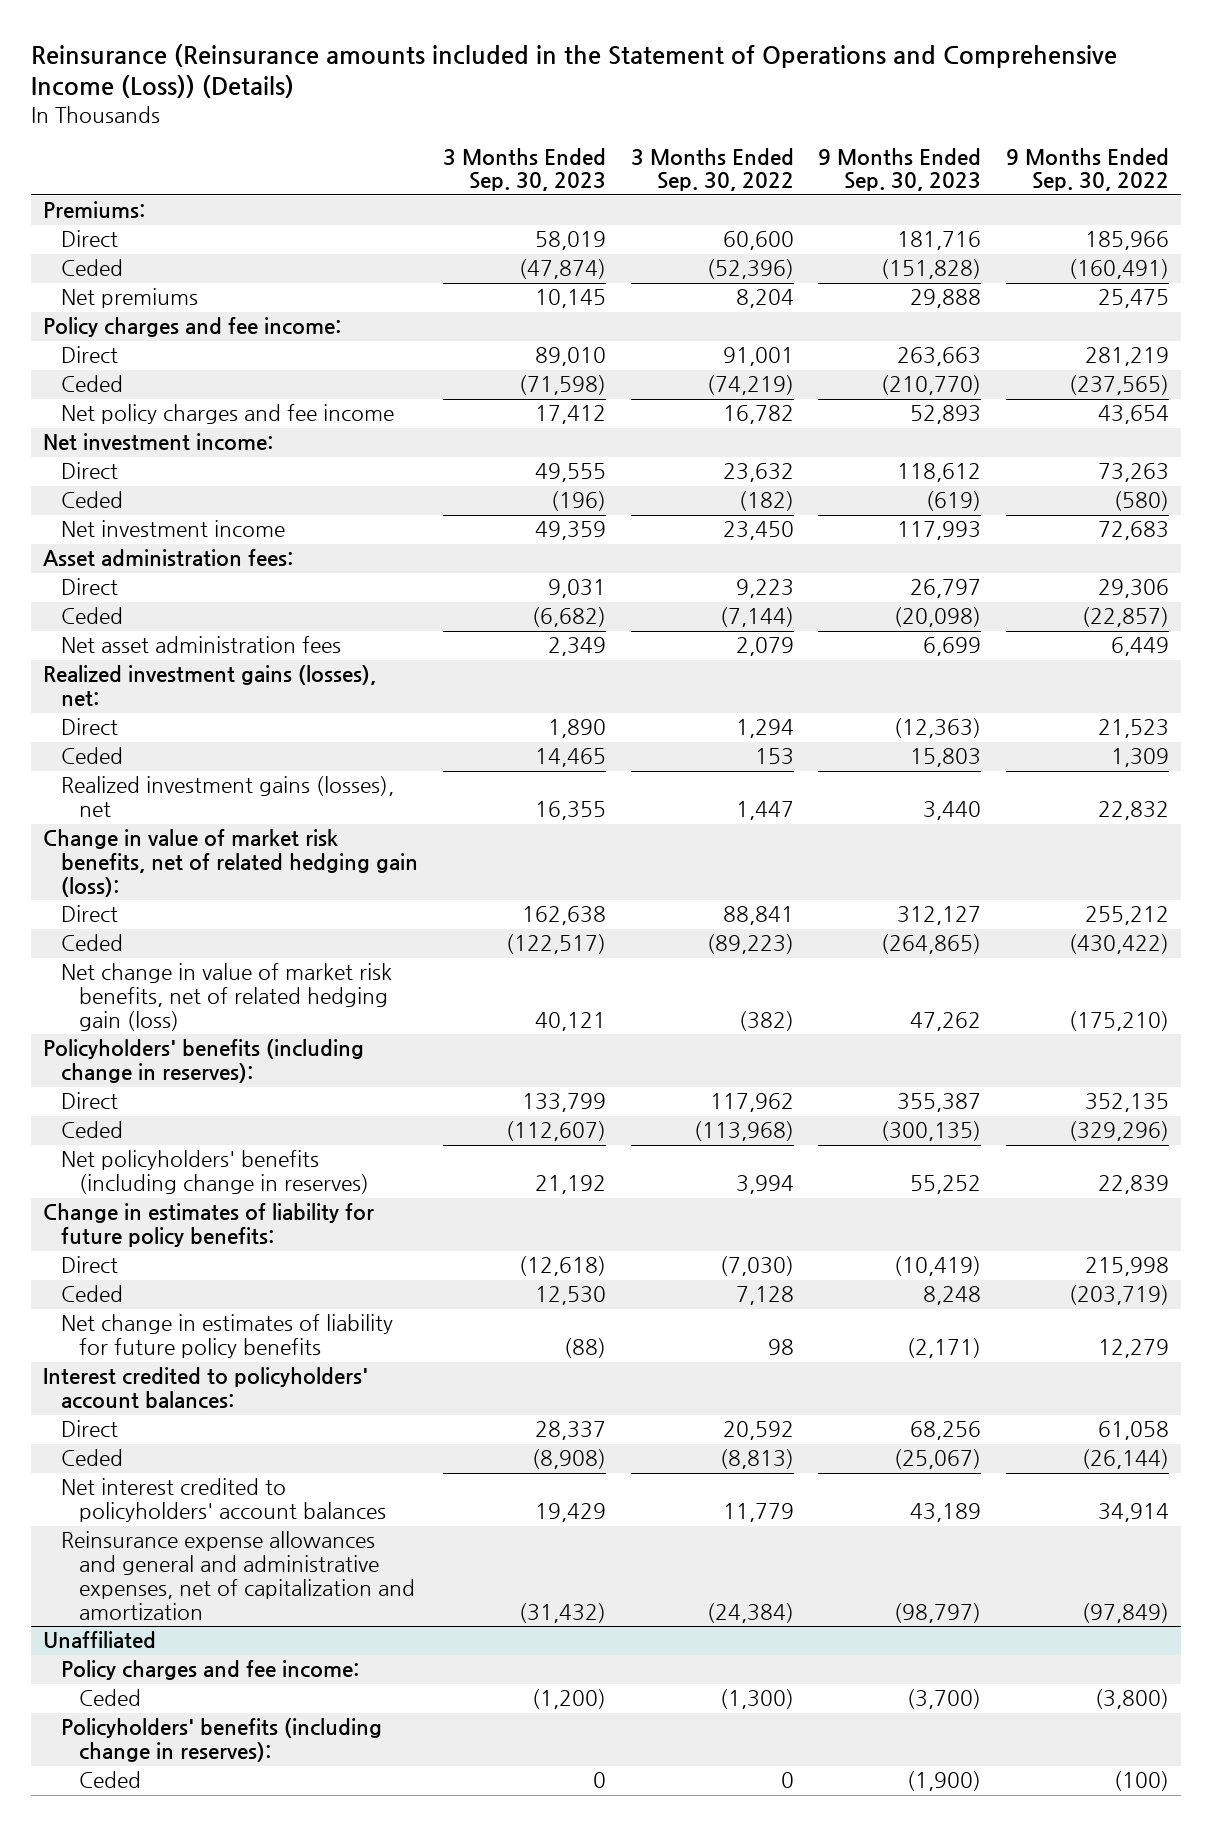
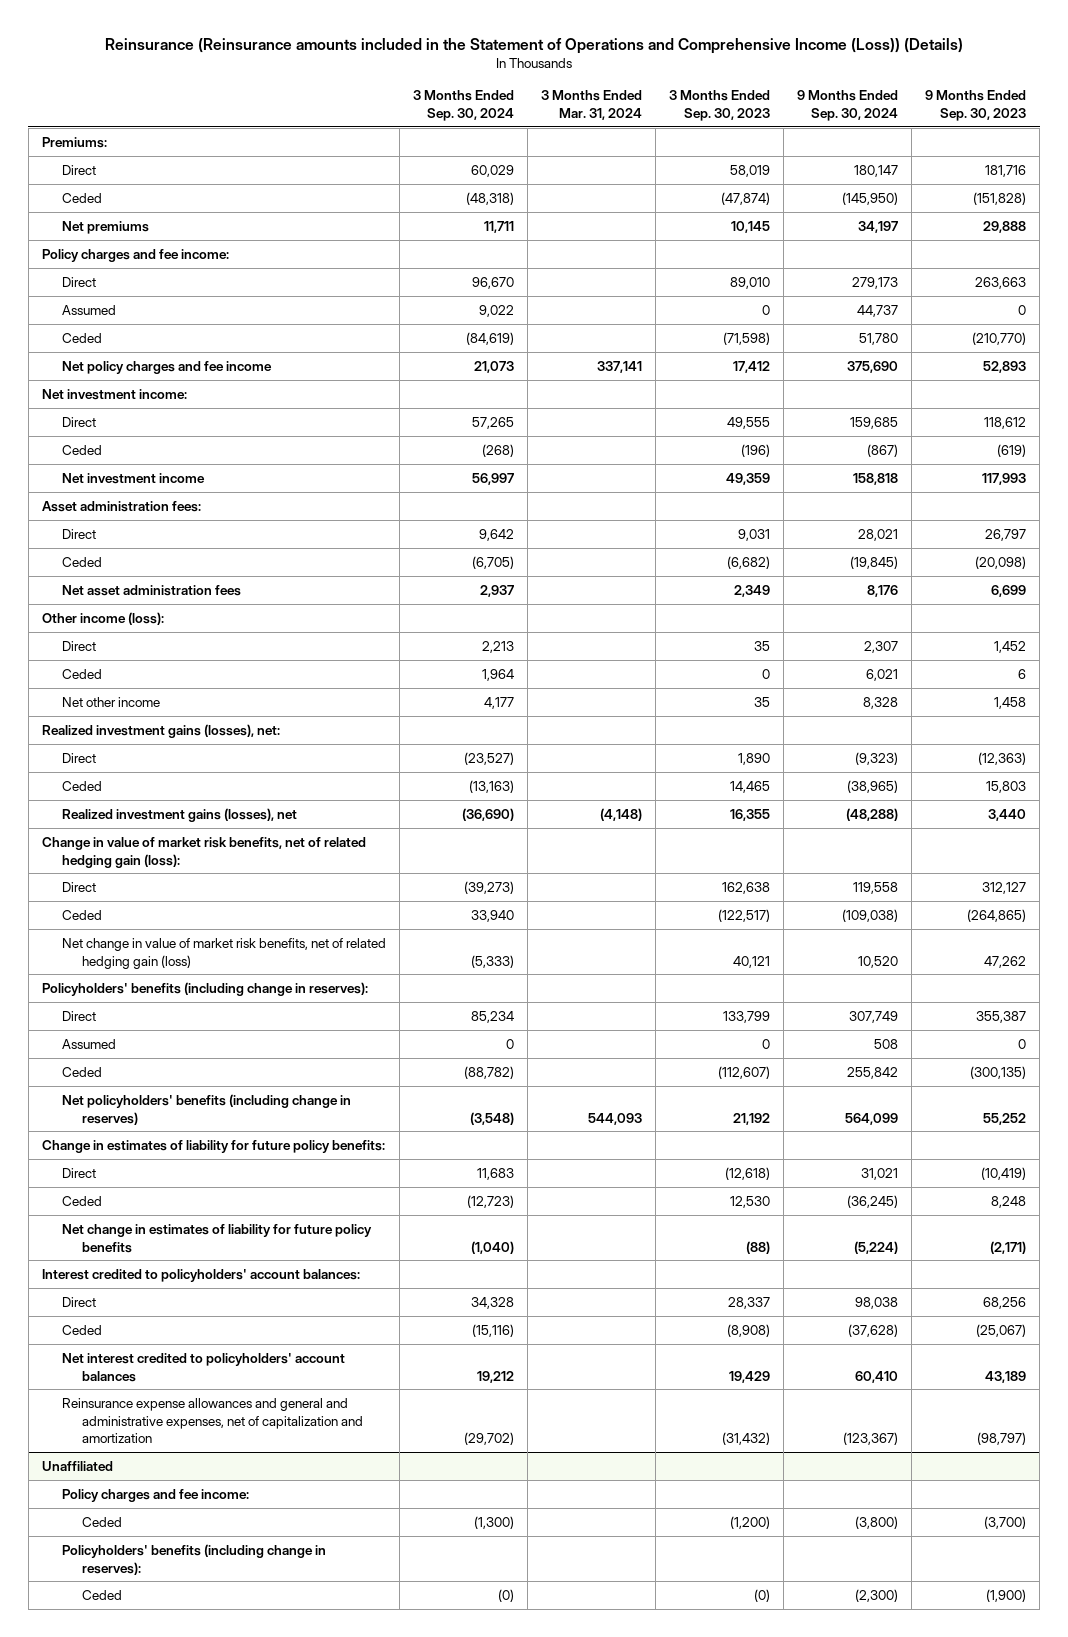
[630,147,794,192] 3 Months Ended Sep. 30, 2022 -> none
[1006,147,1170,192] 9 Months Ended Sep. 30, 2022 -> none
none -> [413,90,515,121] 3 Months Ended Sep. 30, 2024
none -> [541,90,643,120] 3 Months Ended Mar. 31, 2024
none -> [797,90,899,121] 9 Months Ended Sep. 30, 2024
none -> [62,304,117,315] Assumed
none -> [41,611,164,625] Other income (loss):
none -> [62,640,97,651] Direct
none -> [62,668,103,679] Ceded
none -> [62,696,161,707] Net other income
none -> [62,1038,117,1049] Assumed
[593,1772,607,1789] 0 -> [754,1588,771,1602] (0)

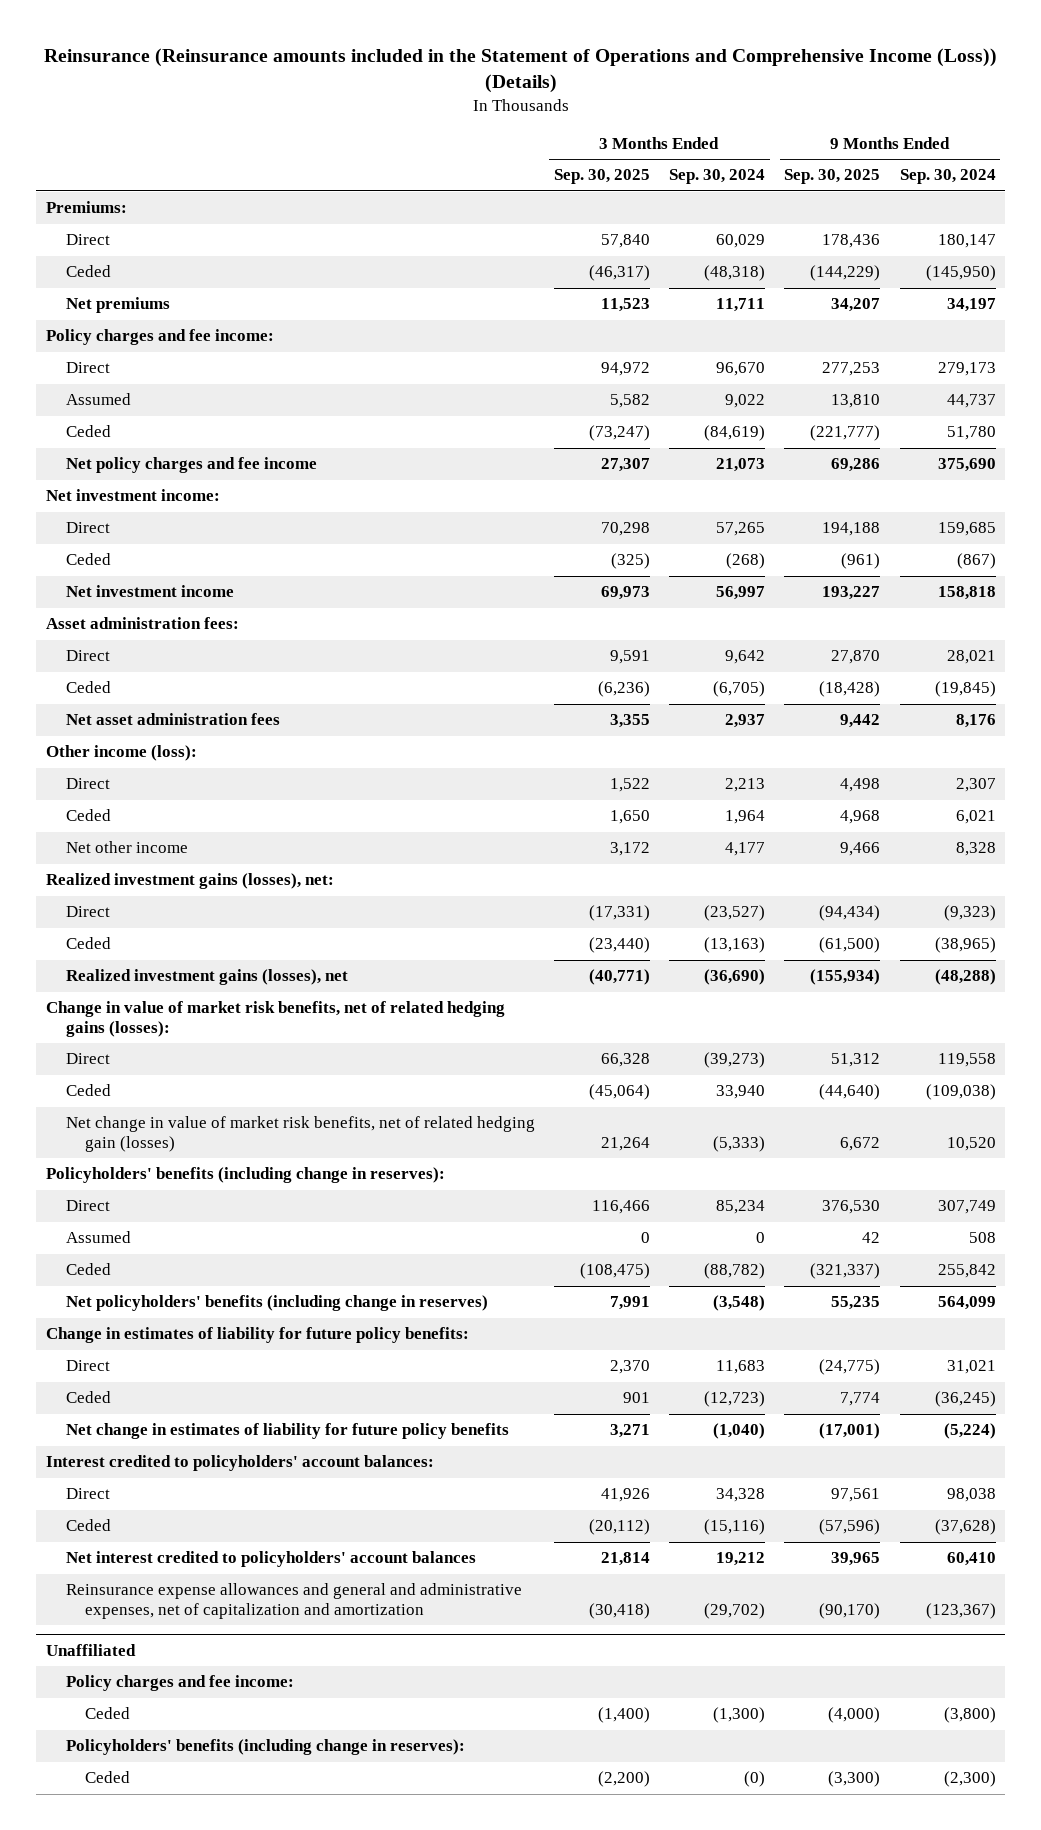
[541,90,643,120] 3 Months Ended Mar. 31, 2024 -> none
[669,90,771,121] 3 Months Ended Sep. 30, 2023 -> none
[925,90,1027,121] 9 Months Ended Sep. 30, 2023 -> none
none -> [553,169,650,185] Sep. 30, 2025
none -> [784,169,881,185] Sep. 30, 2025
[41,836,366,868] Change in value of market risk benefits, net of related hedging gain (loss): -> [45,1001,505,1037] Change in value of market risk benefits, net of related hedging gains (losses):
[62,937,387,969] Net change in value of market risk benefits, net of related hedging gain (loss) -> [65,1116,535,1152] Net change in value of market risk benefits, net of related hedging gain (losses)

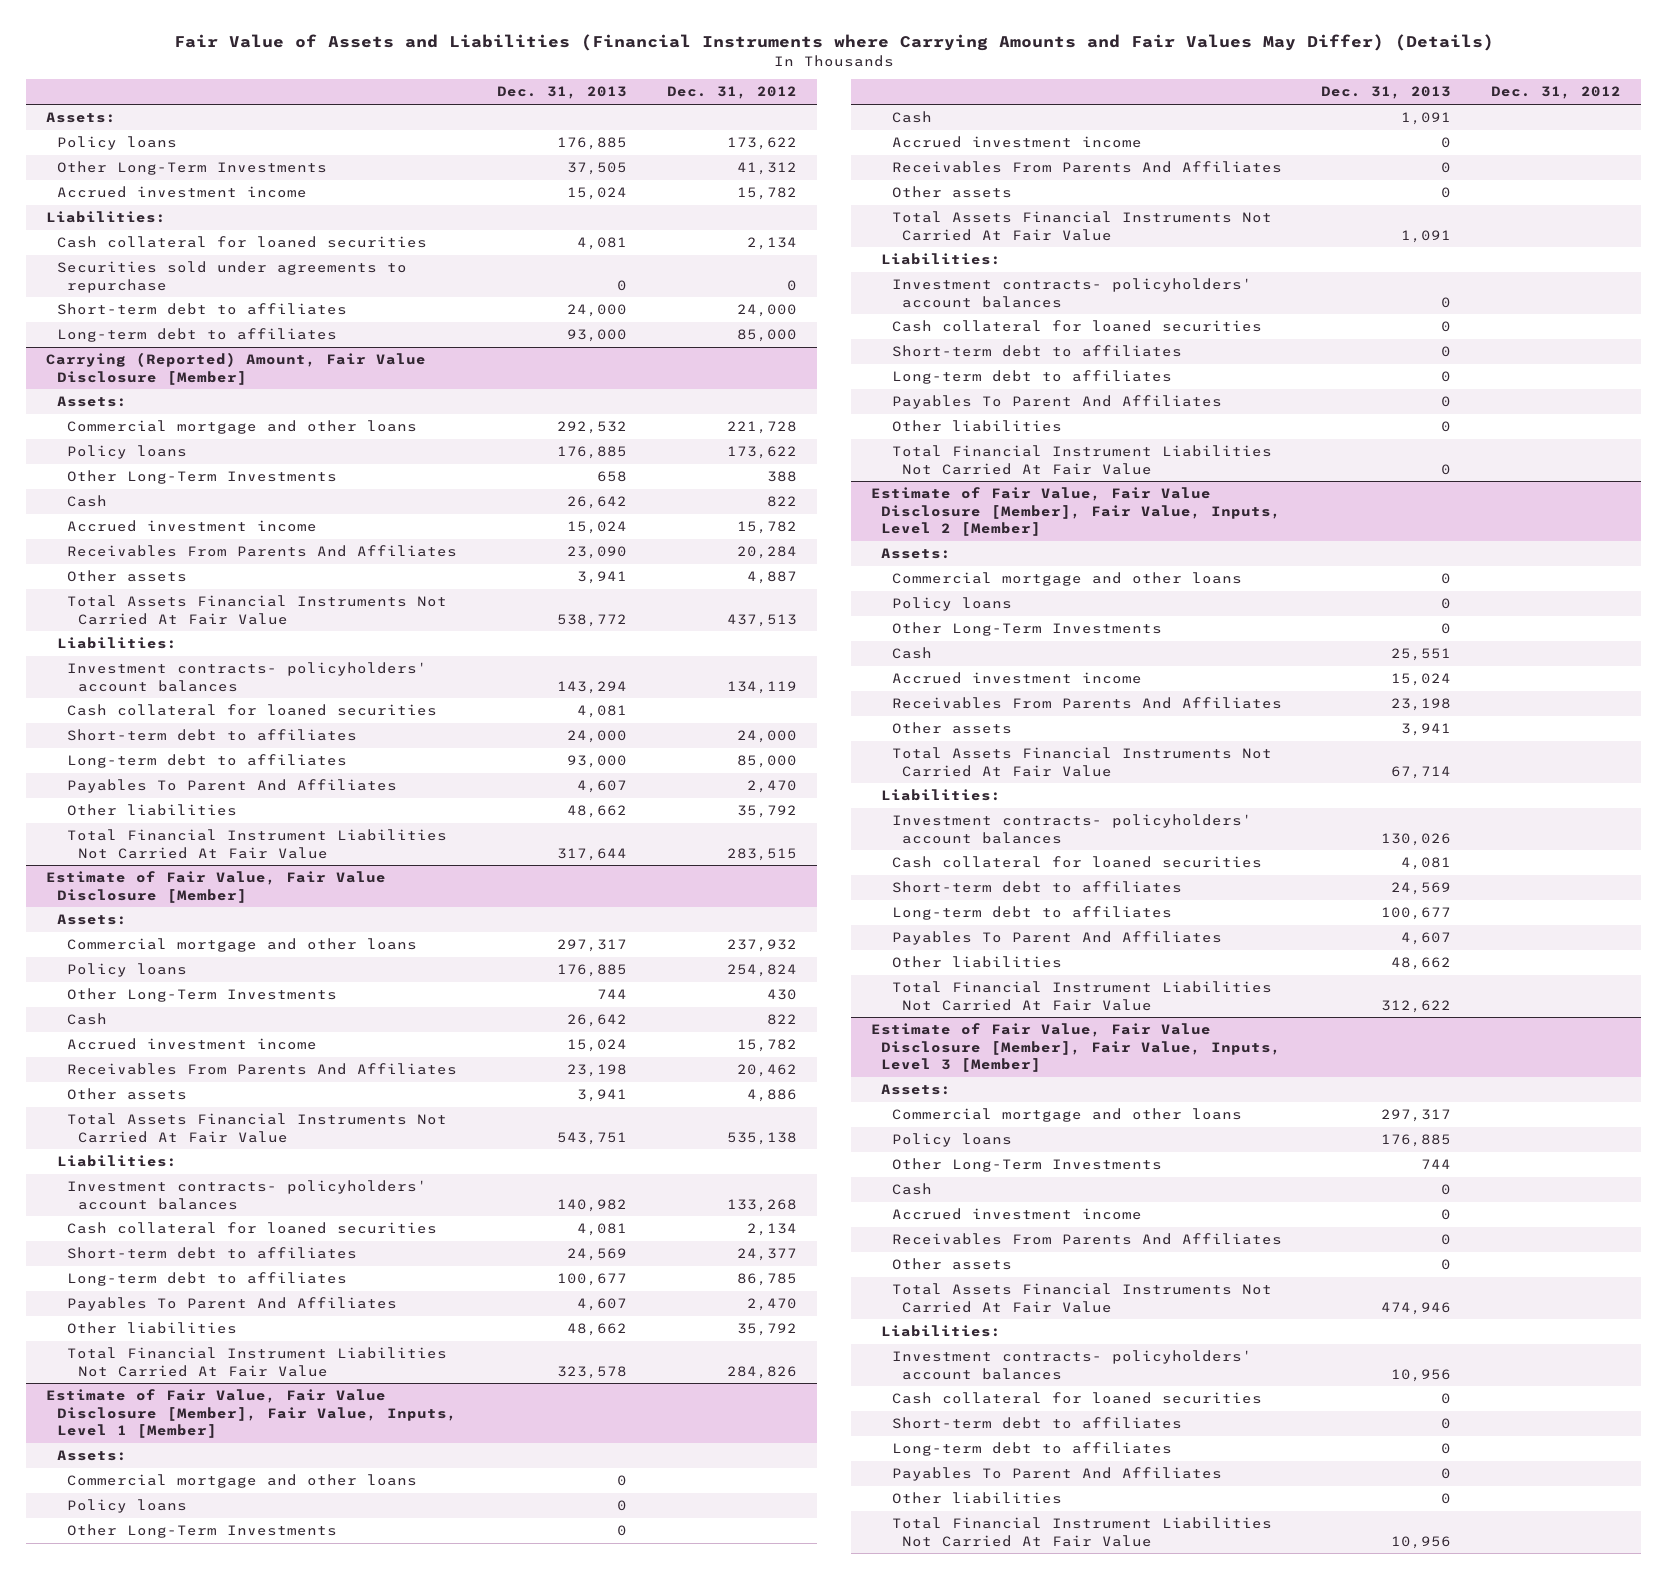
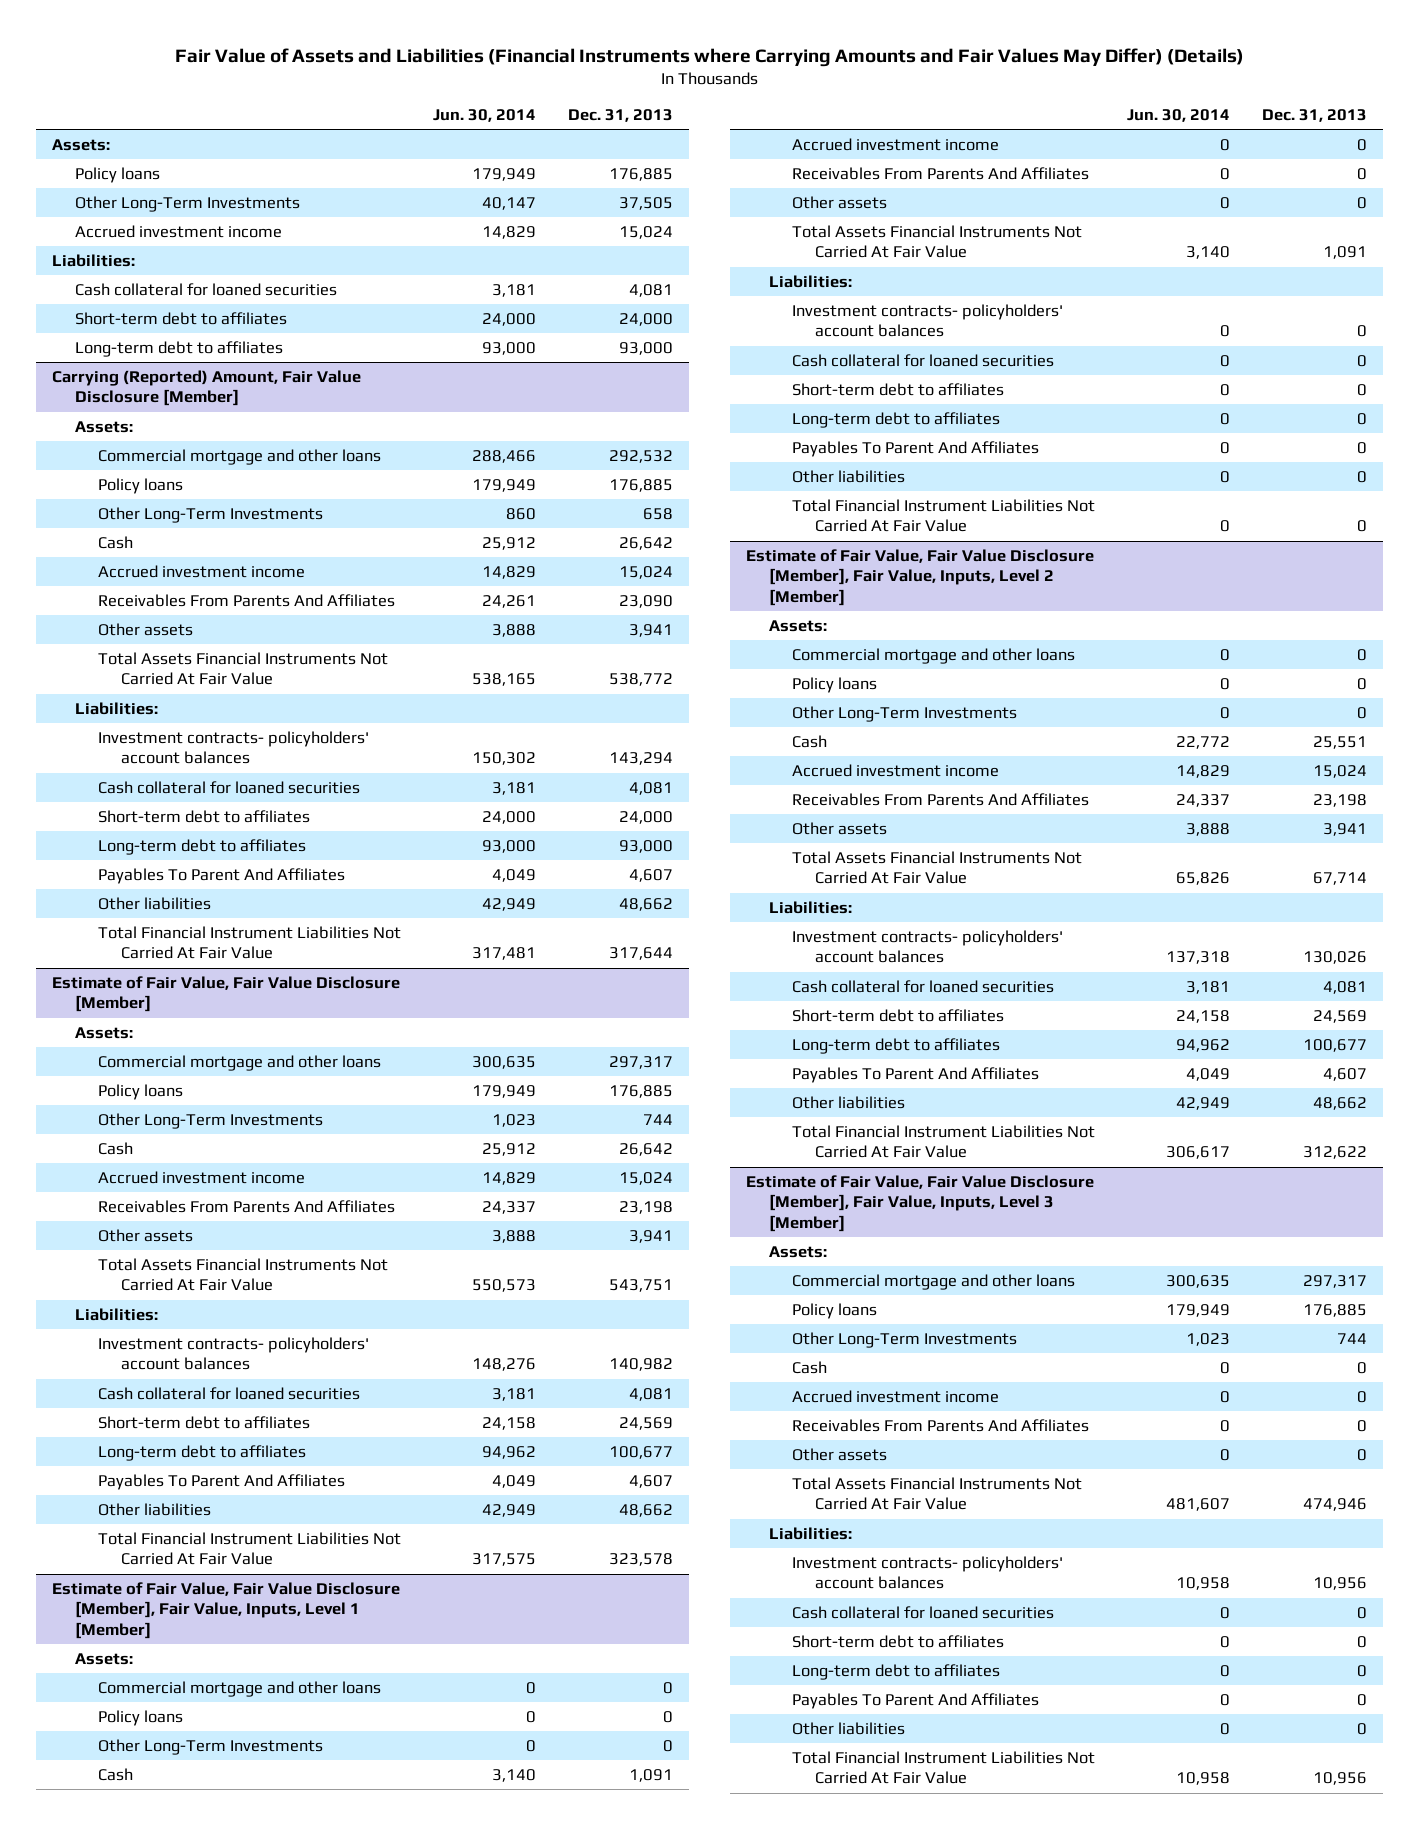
[666,86,797,100] Dec. 31, 2012 -> none
none -> [433,109,537,123] Jun. 30, 2014
[56,261,407,293] Securities sold under agreements to repurchase -> none

